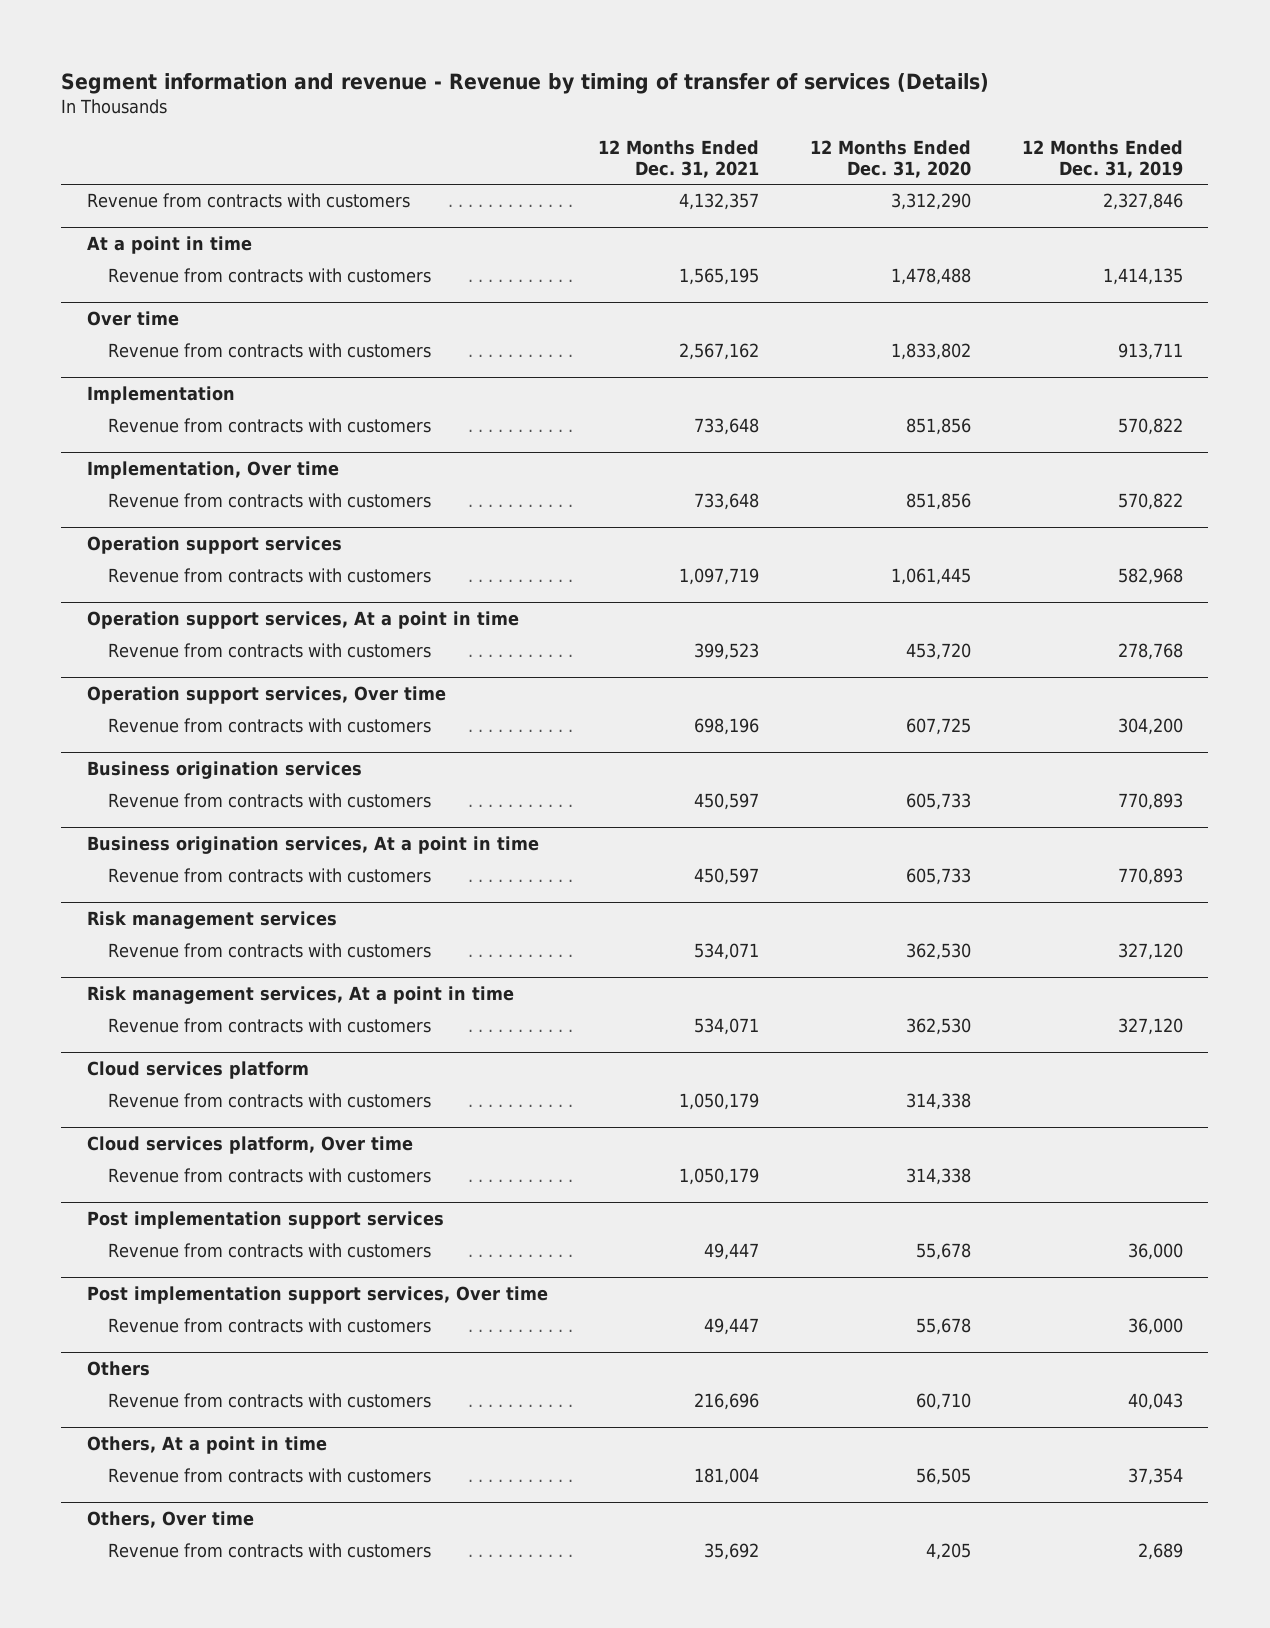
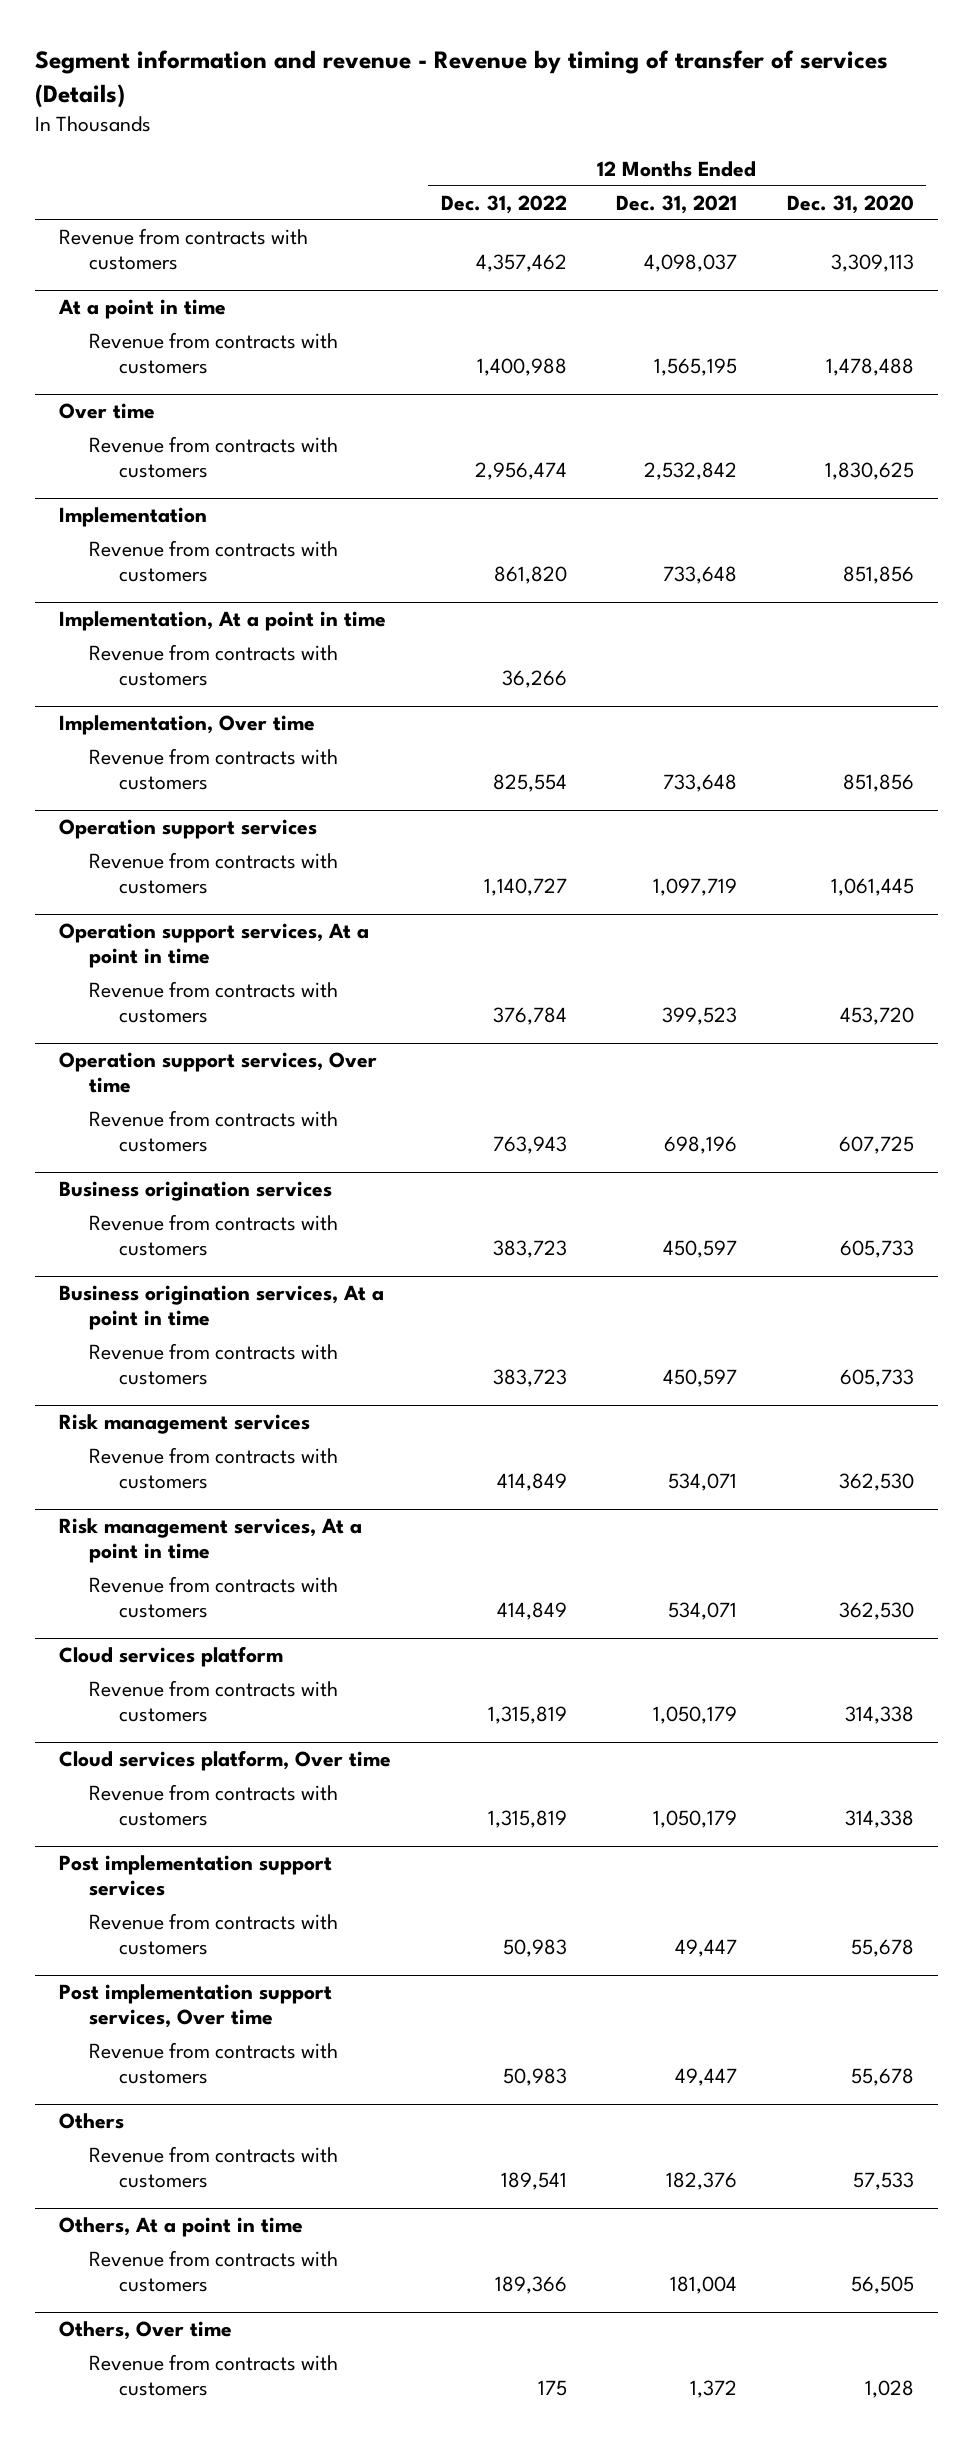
[1021,139,1183,179] 12 Months Ended Dec. 31, 2019 -> none
none -> [440,194,567,214] Dec. 31, 2022
[679,193,760,211] 4,132,357 -> [644,253,738,272] 4,098,037
[891,193,972,211] 3,312,290 -> [830,253,914,272] 3,309,113
[679,343,760,361] 2,567,162 -> [644,461,738,480] 2,532,842
[891,343,972,361] 1,833,802 -> [824,461,914,480] 1,830,625
none -> [59,611,387,632] Implementation, At a point in time
none -> [88,643,338,686] Revenue from contracts with customers
[694,1393,760,1411] 216,696 -> [666,2171,738,2190] 182,376
[916,1393,972,1411] 60,710 -> [852,2171,914,2190] 57,533
[704,1543,760,1561] 35,692 -> [690,2379,738,2398] 1,372
[926,1543,972,1561] 4,205 -> [864,2379,914,2398] 1,028

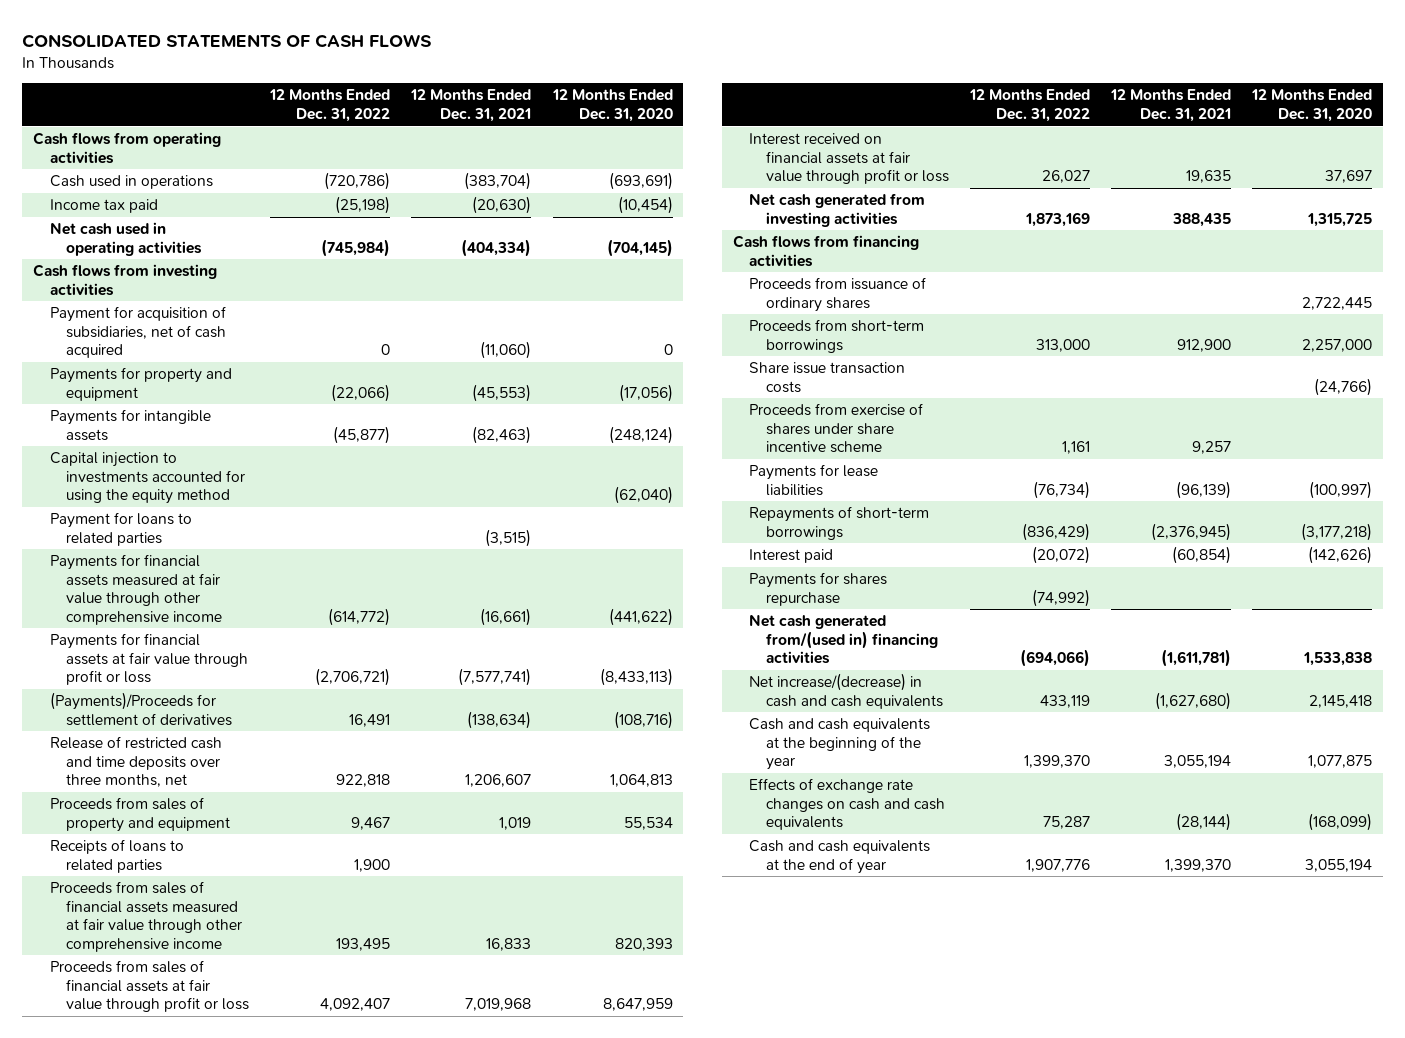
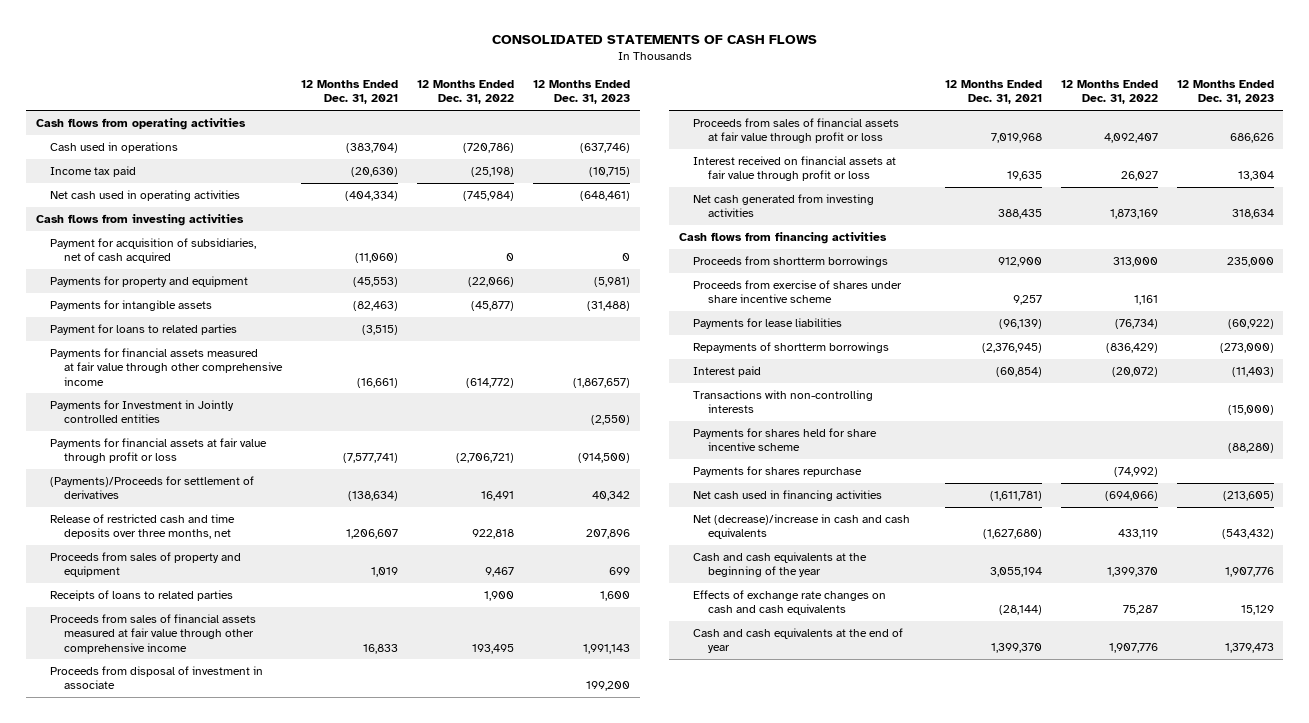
[551,89,673,122] 12 Months Ended Dec. 31, 2020 -> none
none -> [533,79,631,105] 12 Months Ended Dec. 31, 2023
[49,452,245,505] Capital injection to investments accounted for using the equity method -> none
none -> [49,399,234,424] Payments for Investment in Jointly controlled entities
none -> [49,665,263,690] Proceeds from disposal of investment in associate
[749,277,927,312] Proceeds from issuance of ordinary shares -> none
[749,362,906,393] Share issue transaction costs -> none
[749,319,925,353] Proceeds from short-term borrowings -> [693,255,889,267] Proceeds from shortterm borrowings
[749,506,930,540] Repayments of short-term borrowings -> [693,341,890,353] Repayments of shortterm borrowings
none -> [693,389,874,414] Transactions with non-controlling interests
none -> [693,427,878,452] Payments for shares held for share incentive scheme
[749,615,938,665] Net cash generated from/(used in) financing activities -> [693,489,883,501] Net cash used in financing activities
[749,673,943,709] Net increase/(decrease) in cash and cash equivalents -> [693,513,911,540] Net (decrease)/increase in cash and cash equivalents

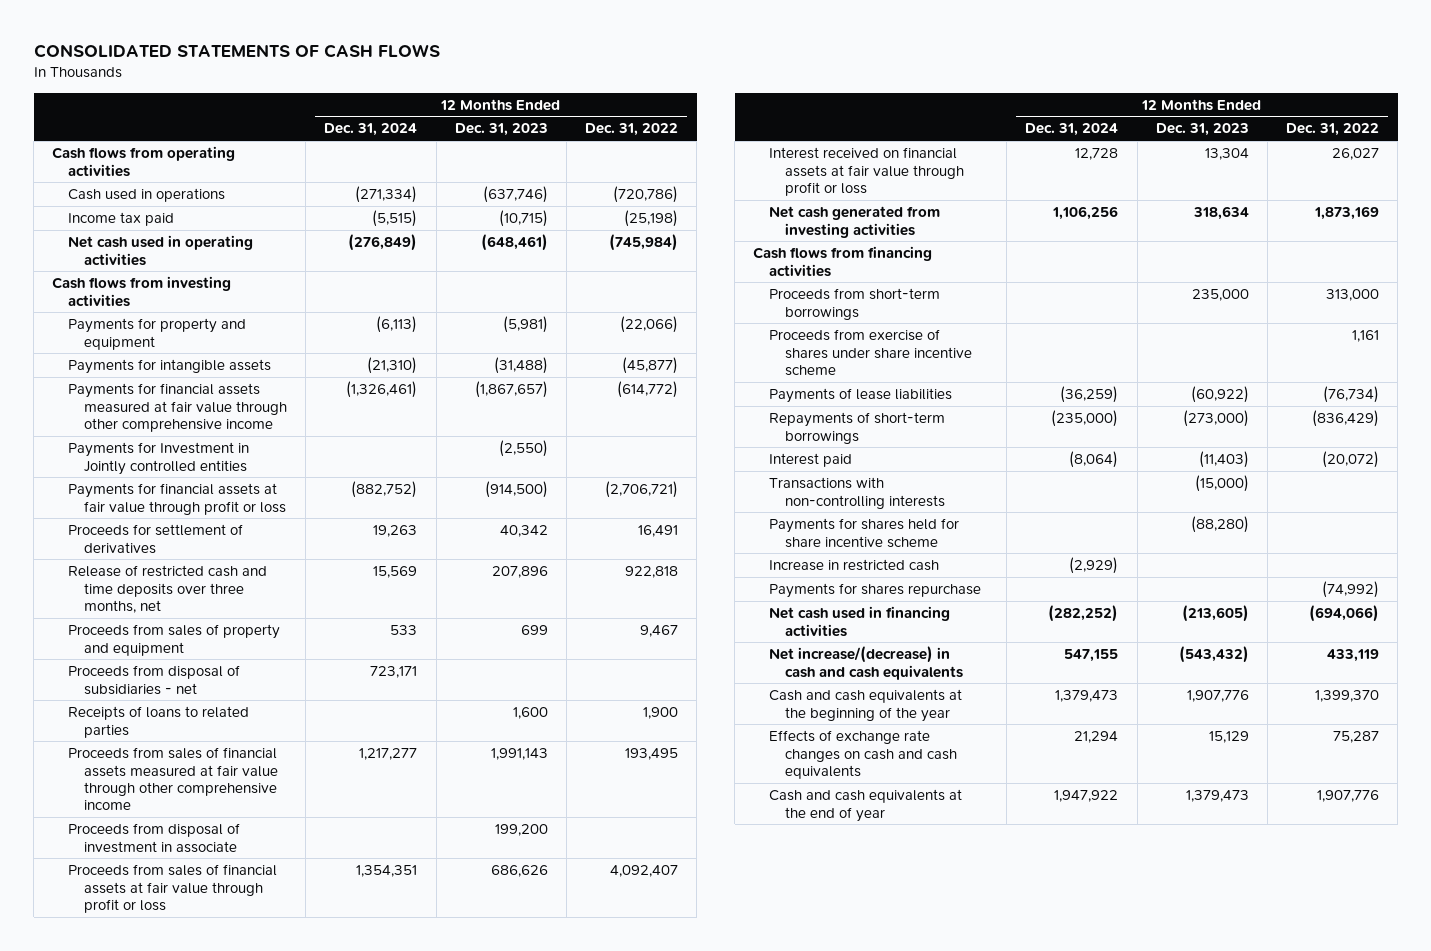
[301,79,399,105] 12 Months Ended Dec. 31, 2021 -> none
none -> [324,123,418,137] Dec. 31, 2024
[49,237,256,264] Payment for acquisition of subsidiaries, net of cash acquired -> none
[49,323,237,335] Payment for loans to related parties -> none
[49,475,254,500] (Payments)/Proceeds for settlement of derivatives -> [68,524,244,554] Proceeds for settlement of derivatives
none -> [68,665,241,695] Proceeds from disposal of subsidiaries - net
[693,255,889,267] Proceeds from shortterm borrowings -> [769,288,941,320] Proceeds from short-term borrowings
[693,317,843,329] Payments for lease liabilities -> [769,388,953,404] Payments of lease liabilities
[693,341,890,353] Repayments of shortterm borrowings -> [769,412,946,444] Repayments of short-term borrowings
none -> [769,559,940,572] Increase in restricted cash
[693,513,911,540] Net (decrease)/increase in cash and cash equivalents -> [769,646,963,680] Net increase/(decrease) in cash and cash equivalents

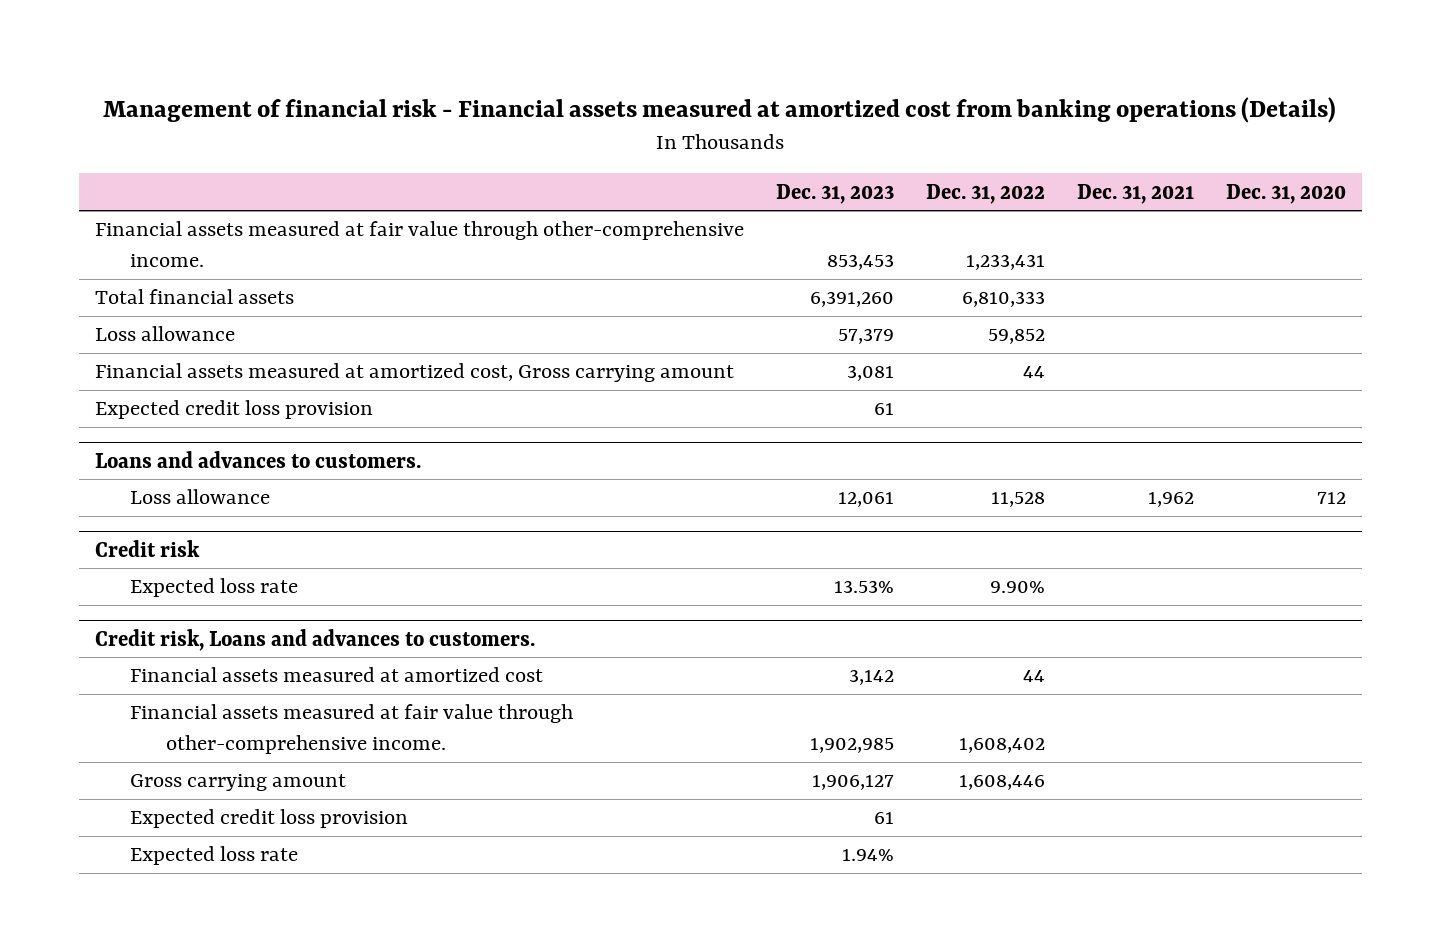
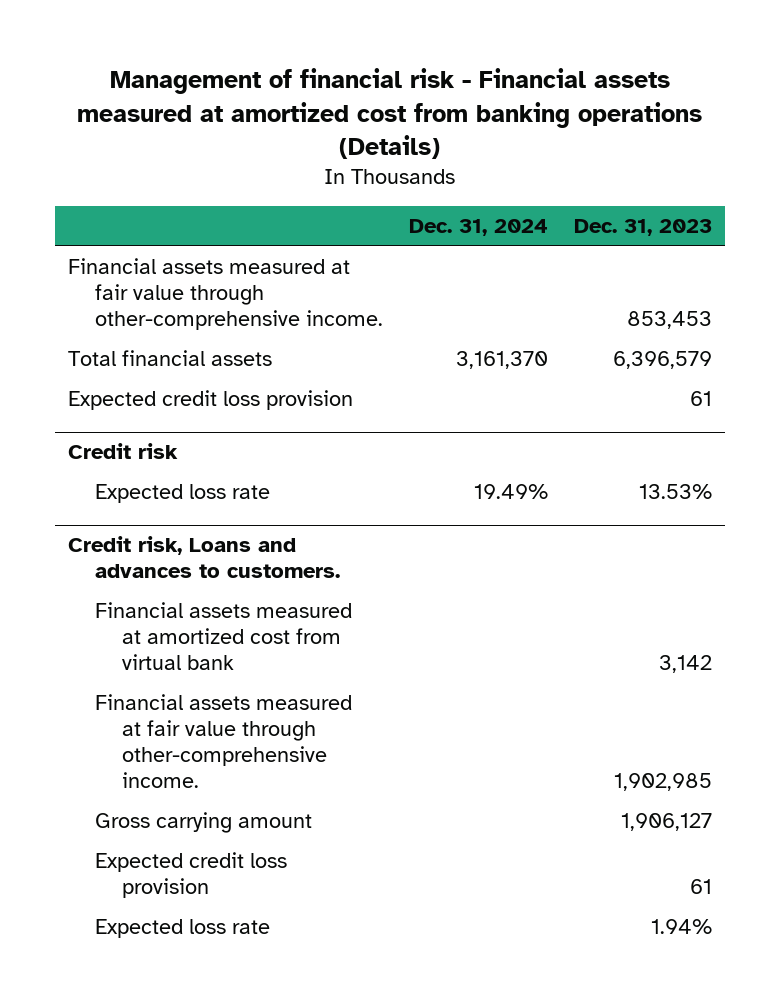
[925,183,1045,204] Dec. 31, 2022 -> none
[1076,183,1194,204] Dec. 31, 2021 -> none
[1225,183,1346,204] Dec. 31, 2020 -> none
none -> [409,219,549,237] Dec. 31, 2024
[95,326,236,342] Loss allowance -> none
[95,363,735,383] Financial assets measured at amortized cost, Gross carrying amount -> none
[809,291,894,308] 6,391,260 -> [613,351,713,370] 6,396,579
[95,450,422,468] Loans and advances to customers. -> none
[130,489,271,505] Loss allowance -> none
[130,667,544,683] Financial assets measured at amortized cost -> [94,602,352,671] Financial assets measured at amortized cost from virtual bank

